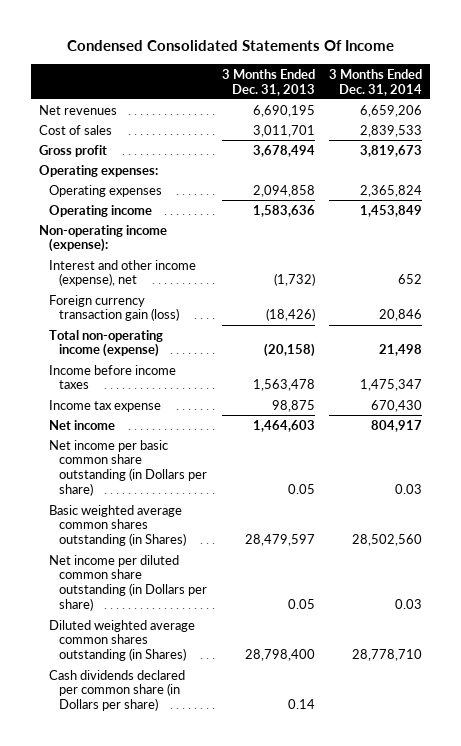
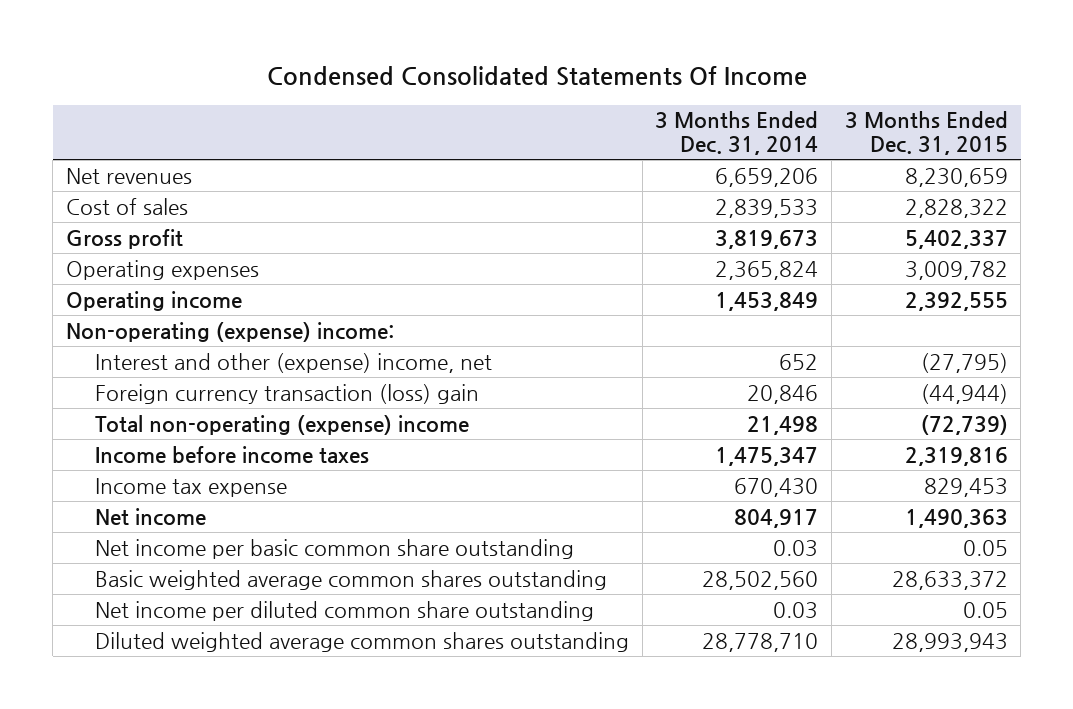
[221,68,315,96] 3 Months Ended Dec. 31, 2013 -> none
none -> [844,111,1008,155] 3 Months Ended Dec. 31, 2015
[38,164,158,177] Operating expenses: -> none
[38,224,167,253] Non-operating income (expense): -> [65,321,394,342] Non-operating (expense) income:
[48,259,196,287] Interest and other income (expense), net -> [95,352,493,373] Interest and other (expense) income, net
[48,294,180,322] Foreign currency transaction gain (loss) -> [95,383,480,404] Foreign currency transaction (loss) gain
[48,329,163,358] Total non-operating income (expense) -> [95,414,470,435] Total non-operating (expense) income
[48,669,185,712] Cash dividends declared per common share (in Dollars per share) -> none
[48,439,208,497] Net income per basic common share outstanding (in Dollars per share) -> [95,538,575,559] Net income per basic common share outstanding
[48,504,187,547] Basic weighted average common shares outstanding (in Shares) -> [95,569,608,590] Basic weighted average common shares outstanding
[48,554,208,612] Net income per diluted common share outstanding (in Dollars per share) -> [95,600,595,621] Net income per diluted common share outstanding
[48,619,195,662] Diluted weighted average common shares outstanding (in Shares) -> [95,631,630,652] Diluted weighted average common shares outstanding

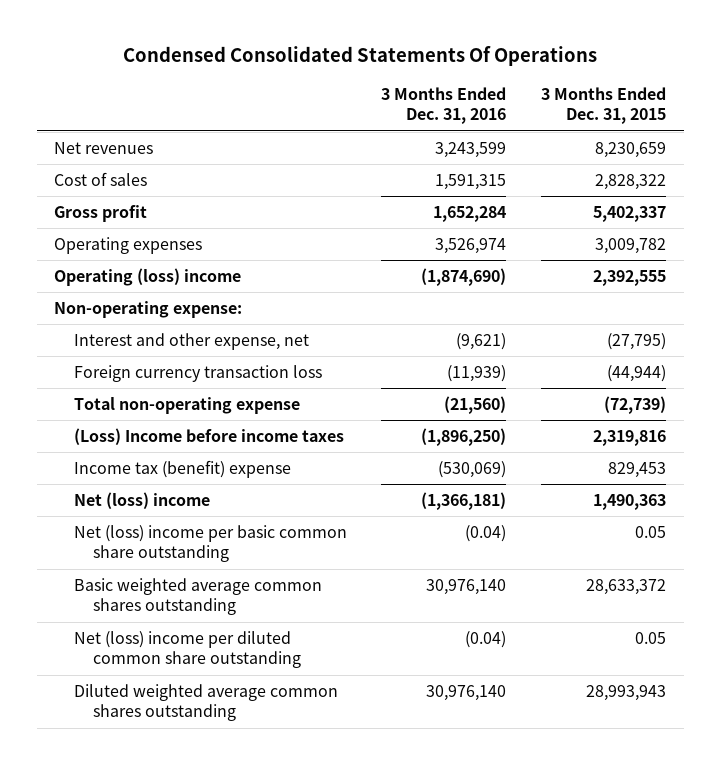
[266,66,807,87] Condensed Consolidated Statements Of Income -> [123,45,598,66] Condensed Consolidated Statements Of Operations
[655,111,819,155] 3 Months Ended Dec. 31, 2014 -> none
none -> [381,86,507,125] 3 Months Ended Dec. 31, 2016
[65,290,242,311] Operating income -> [54,268,242,287] Operating (loss) income
[65,321,394,342] Non-operating (expense) income: -> [54,301,243,319] Non-operating expense:
[95,352,493,373] Interest and other (expense) income, net -> [73,333,309,351] Interest and other expense, net
[95,383,480,404] Foreign currency transaction (loss) gain -> [73,365,322,383] Foreign currency transaction loss
[95,414,470,435] Total non-operating (expense) income -> [73,397,300,415] Total non-operating expense
[95,445,370,464] Income before income taxes -> [73,428,344,446] (Loss) Income before income taxes
[95,477,288,497] Income tax expense -> [73,460,291,479] Income tax (benefit) expense
[95,507,207,526] Net income -> [73,492,210,510] Net (loss) income
[95,538,575,559] Net income per basic common share outstanding -> [73,525,347,563] Net (loss) income per basic common share outstanding
[95,600,595,621] Net income per diluted common share outstanding -> [73,631,302,669] Net (loss) income per diluted common share outstanding

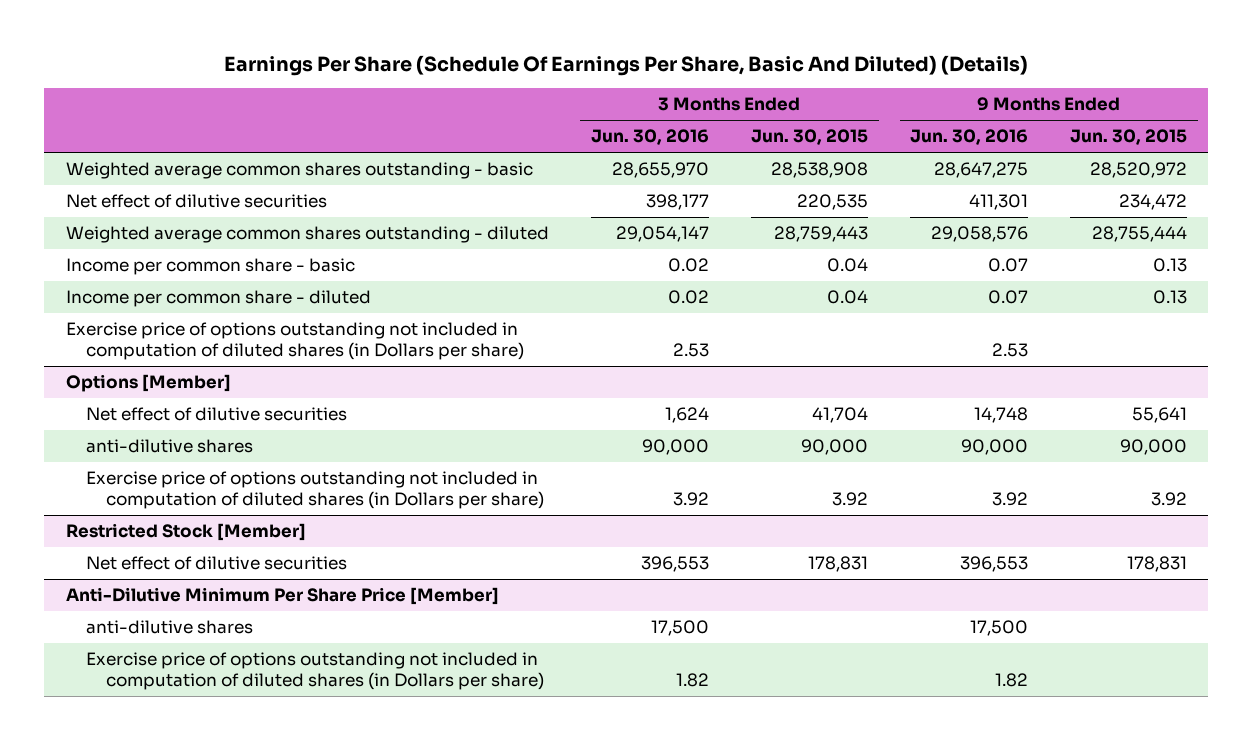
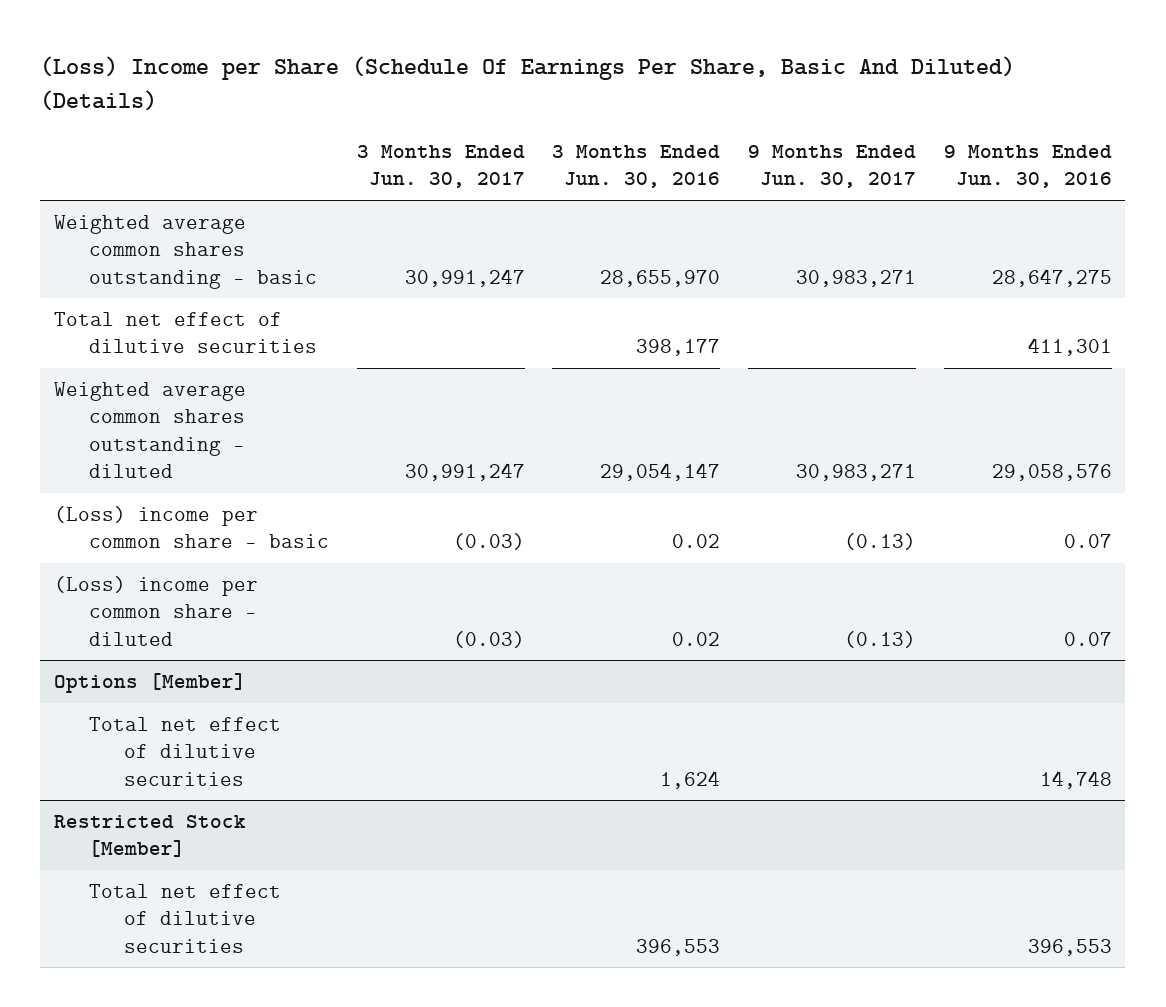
[224,54,1029,76] Earnings Per Share (Schedule Of Earnings Per Share, Basic And Diluted) (Details) -> [40,56,1016,112] (Loss) Income per Share (Schedule Of Earnings Per Share, Basic And Diluted) (Details)
[750,129,868,146] Jun. 30, 2015 -> none
[1070,129,1188,146] Jun. 30, 2015 -> none
none -> [356,145,525,189] 3 Months Ended Jun. 30, 2017
none -> [747,145,916,189] 9 Months Ended Jun. 30, 2017
[65,194,327,209] Net effect of dilutive securities -> [54,312,317,354] Total net effect of dilutive securities
[65,322,524,361] Exercise price of options outstanding not included in computation of diluted shares (in Dollars per share) -> none
[65,258,355,276] Income per common share - basic -> [54,506,329,549] (Loss) income per common share - basic
[65,290,371,308] Income per common share - diluted -> [54,576,259,646] (Loss) income per common share - diluted
[85,439,253,454] anti-dilutive shares -> none
[85,471,544,510] Exercise price of options outstanding not included in computation of diluted shares (in Dollars per share) -> none
[85,407,347,422] Net effect of dilutive securities -> [88,717,281,786] Total net effect of dilutive securities
[65,587,499,606] Anti-Dilutive Minimum Per Share Price [Member] -> none
[85,620,253,635] anti-dilutive shares -> none
[85,652,544,691] Exercise price of options outstanding not included in computation of diluted shares (in Dollars per share) -> none
[85,556,347,571] Net effect of dilutive securities -> [88,884,281,953] Total net effect of dilutive securities

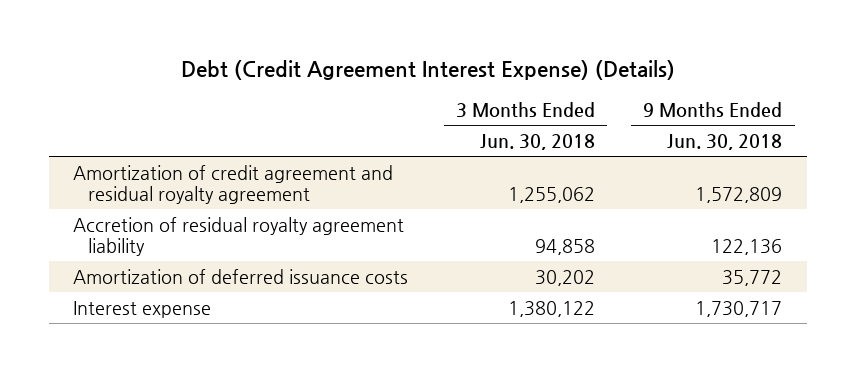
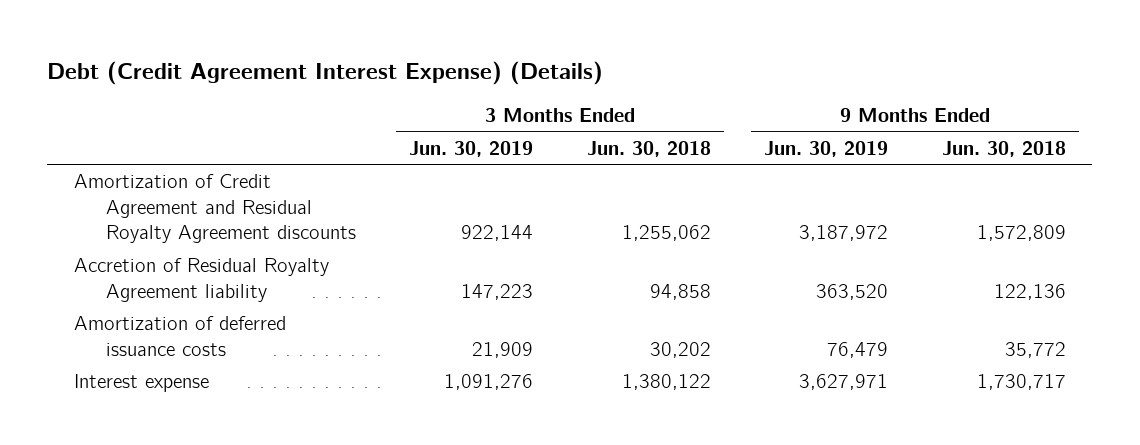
none -> [409,140,534,157] Jun. 30, 2019
none -> [764,140,889,157] Jun. 30, 2019
[72,164,393,204] Amortization of credit agreement and residual royalty agreement -> [73,174,356,244] Amortization of Credit Agreement and Residual Royalty Agreement discounts
[72,216,404,256] Accretion of residual royalty agreement liability -> [73,258,329,302] Accretion of Residual Royalty Agreement liability

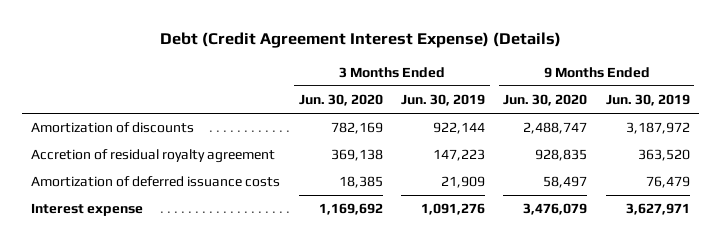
[586,140,711,157] Jun. 30, 2018 -> none
[941,140,1066,157] Jun. 30, 2018 -> none
none -> [298,94,383,107] Jun. 30, 2020
none -> [503,94,588,107] Jun. 30, 2020
[73,174,356,244] Amortization of Credit Agreement and Residual Royalty Agreement discounts -> [31,122,195,134] Amortization of discounts
[73,258,329,302] Accretion of Residual Royalty Agreement liability -> [31,149,276,164] Accretion of residual royalty agreement

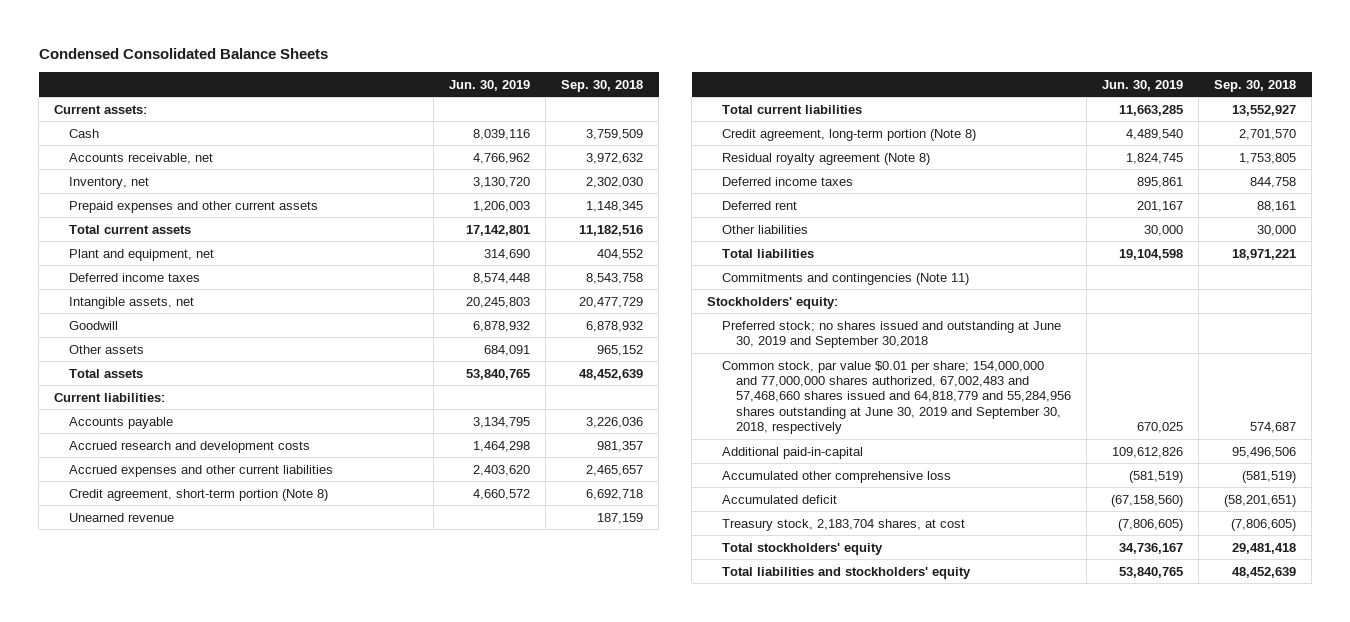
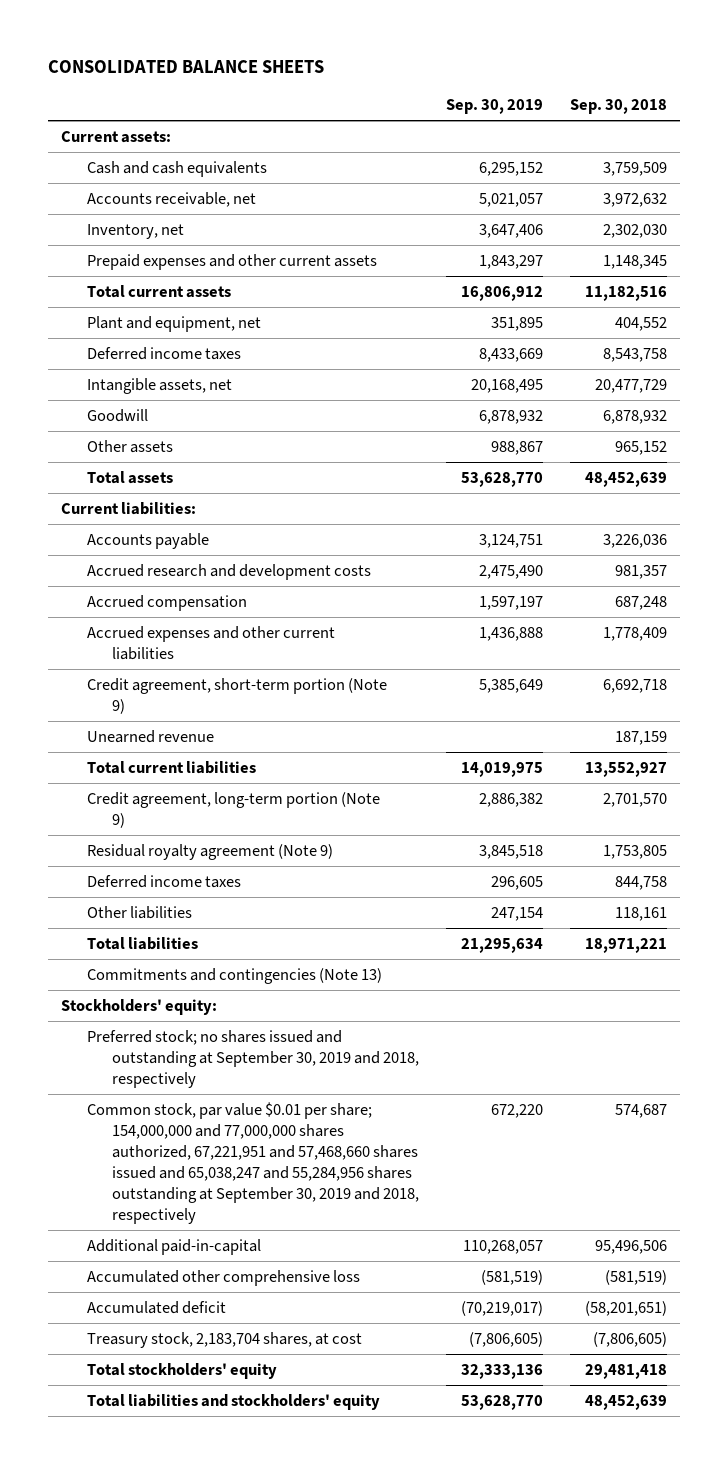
[38,47,328,59] Condensed Consolidated Balance Sheets -> [47,59,324,73] CONSOLIDATED BALANCE SHEETS
[449,79,531,91] Jun. 30, 2019 -> none
none -> [446,99,544,115] Sep. 30, 2019
[68,128,99,138] Cash -> [86,160,267,177] Cash and cash equivalents
none -> [86,594,247,611] Accrued compensation
[586,464,644,476] 2,465,657 -> [603,626,668,641] 1,778,409
[68,488,328,501] Credit agreement, short-term portion (Note 8) -> [86,677,387,714] Credit agreement, short-term portion (Note 9)
[721,128,976,141] Credit agreement, long-term portion (Note 8) -> [86,791,380,828] Credit agreement, long-term portion (Note 9)
[721,152,930,165] Residual royalty agreement (Note 8) -> [86,843,333,860] Residual royalty agreement (Note 9)
[721,200,797,210] Deferred rent -> none
[1257,224,1297,236] 30,000 -> [615,906,668,921] 118,161
[721,272,969,285] Commitments and contingencies (Note 11) -> [86,967,382,984] Commitments and contingencies (Note 13)
[721,320,1061,349] Preferred stock; no shares issued and outstanding at June 30, 2019 and September 30,2018 -> [86,1029,420,1089] Preferred stock; no shares issued and outstanding at September 30, 2019 and 2018, respectively
[721,360,1072,435] Common stock, par value $0.01 per share; 154,000,000 and 77,000,000 shares authorized, 67,002,483 and 57,468,660 shares issued and 64,818,779 and 55,284,956 shares outstanding at June 30, 2019 and September 30, 2018, respectively -> [86,1101,420,1225] Common stock, par value $0.01 per share; 154,000,000 and 77,000,000 shares authorized, 67,221,951 and 57,468,660 shares issued and 65,038,247 and 55,284,956 shares outstanding at September 30, 2019 and 2018, respectively

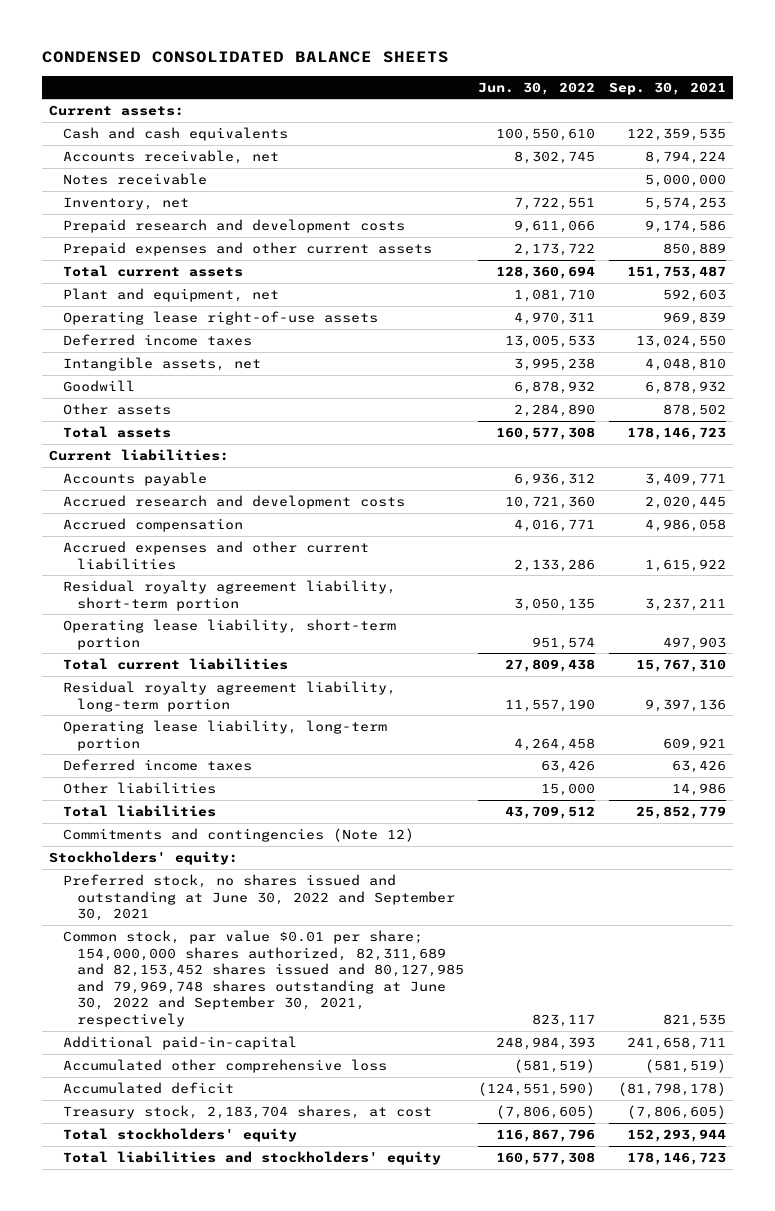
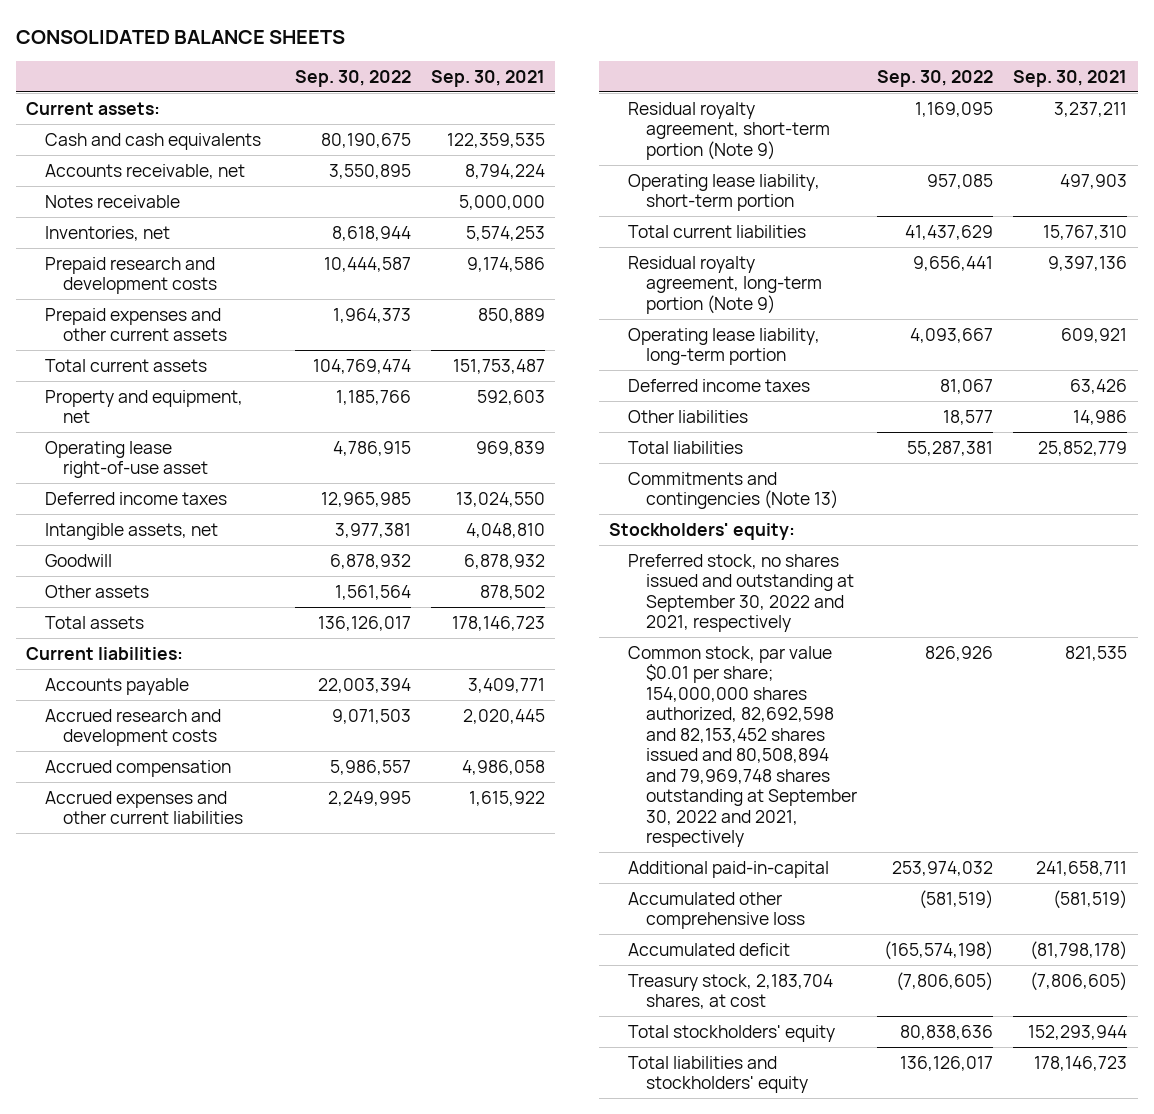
[41,51,449,64] CONDENSED CONSOLIDATED BALANCE SHEETS -> [16,29,346,44] CONSOLIDATED BALANCE SHEETS
[477,81,595,95] Jun. 30, 2022 -> none
none -> [294,69,411,87] Sep. 30, 2022
[62,196,189,210] Inventory, net -> [44,225,170,241] Inventories, net
[62,287,279,302] Plant and equipment, net -> [44,389,243,424] Property and equipment, net
[62,310,378,325] Operating lease right-of-use assets -> [44,440,209,479] Operating lease right-of-use asset
[62,579,396,611] Residual royalty agreement liability, short-term portion -> [627,101,831,160] Residual royalty agreement, short-term portion (Note 9)
[62,680,396,712] Residual royalty agreement liability, long-term portion -> [627,255,823,314] Residual royalty agreement, long-term portion (Note 9)
[62,827,414,842] Commitments and contingencies (Note 12) -> [627,471,839,510] Commitments and contingencies (Note 13)
[62,873,455,922] Preferred stock, no shares issued and outstanding at June 30, 2022 and September 30, 2021 -> [627,553,855,633] Preferred stock, no shares issued and outstanding at September 30, 2022 and 2021, respectively
[62,929,464,1027] Common stock, par value $0.01 per share; 154,000,000 shares authorized, 82,311,689 and 82,153,452 shares issued and 80,127,985 and 79,969,748 shares outstanding at June 30, 2022 and September 30, 2021, respectively -> [627,645,858,848] Common stock, par value $0.01 per share; 154,000,000 shares authorized, 82,692,598 and 82,153,452 shares issued and 80,508,894 and 79,969,748 shares outstanding at September 30, 2022 and 2021, respectively

